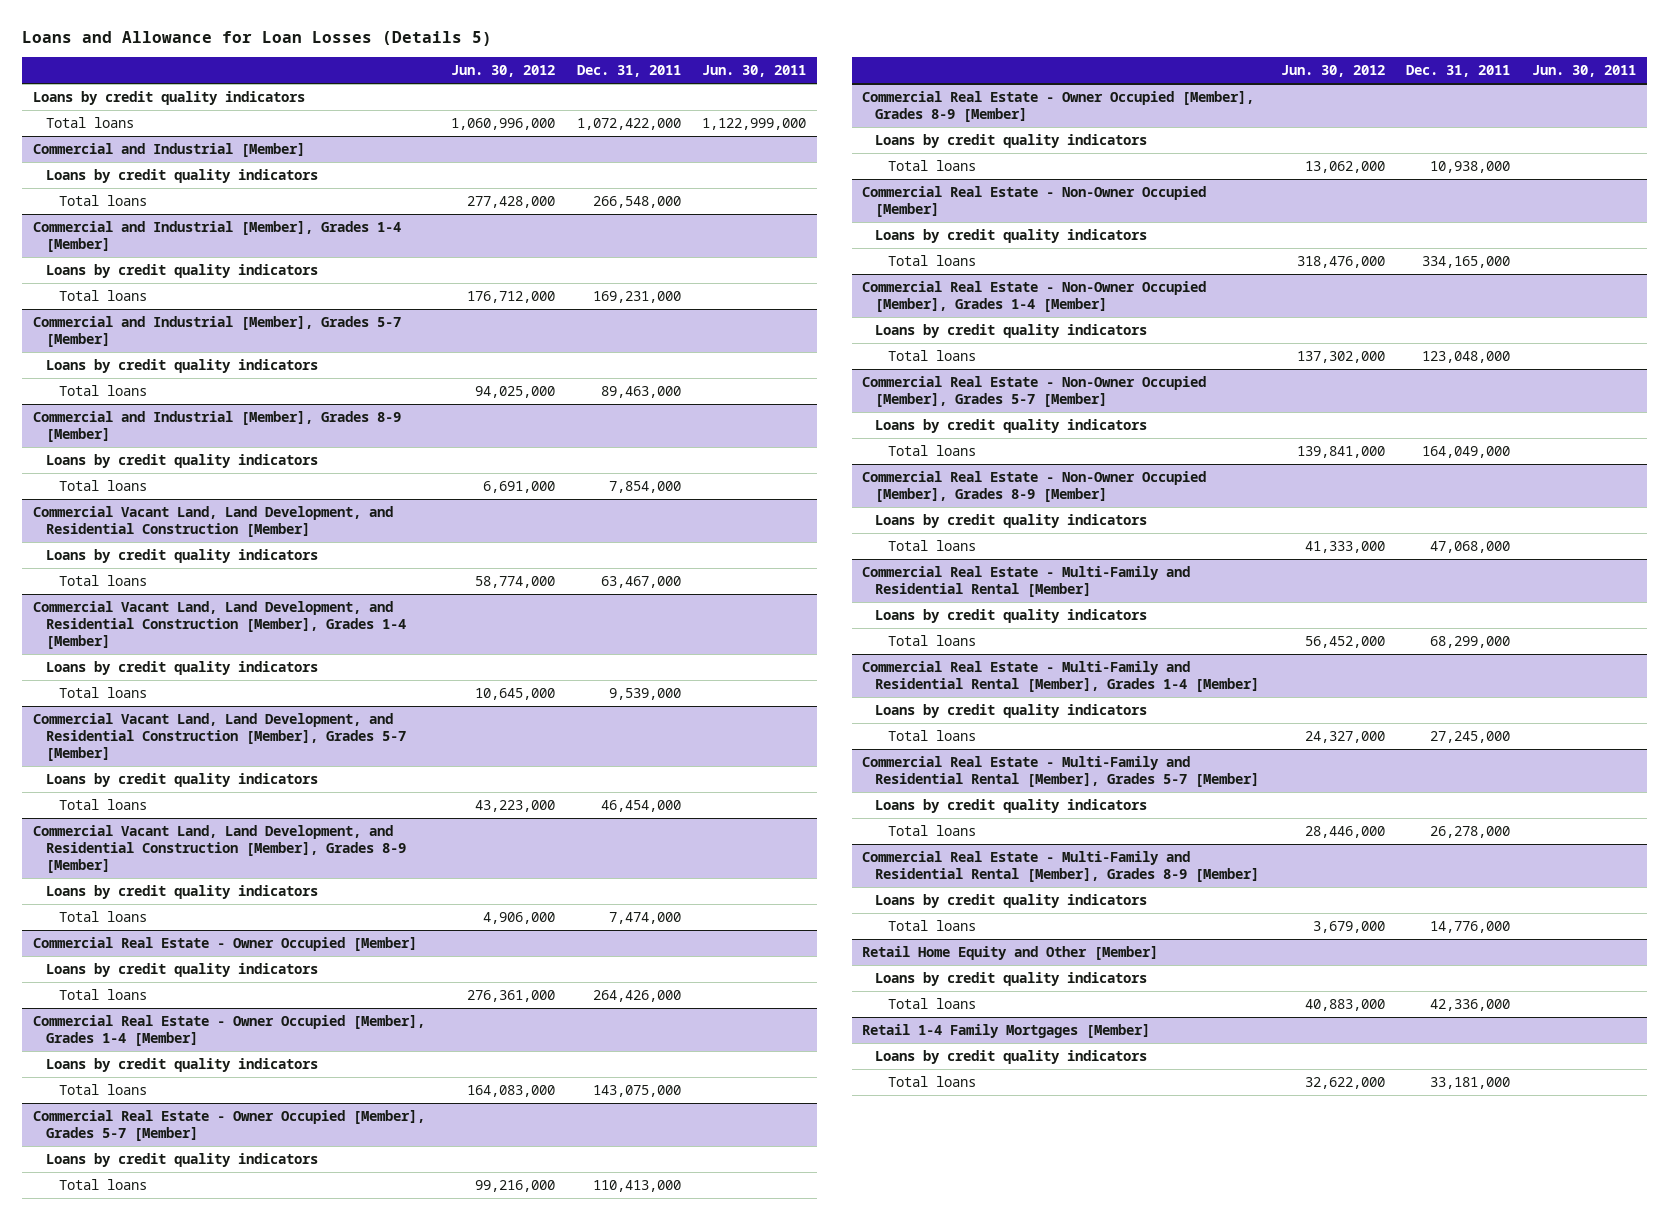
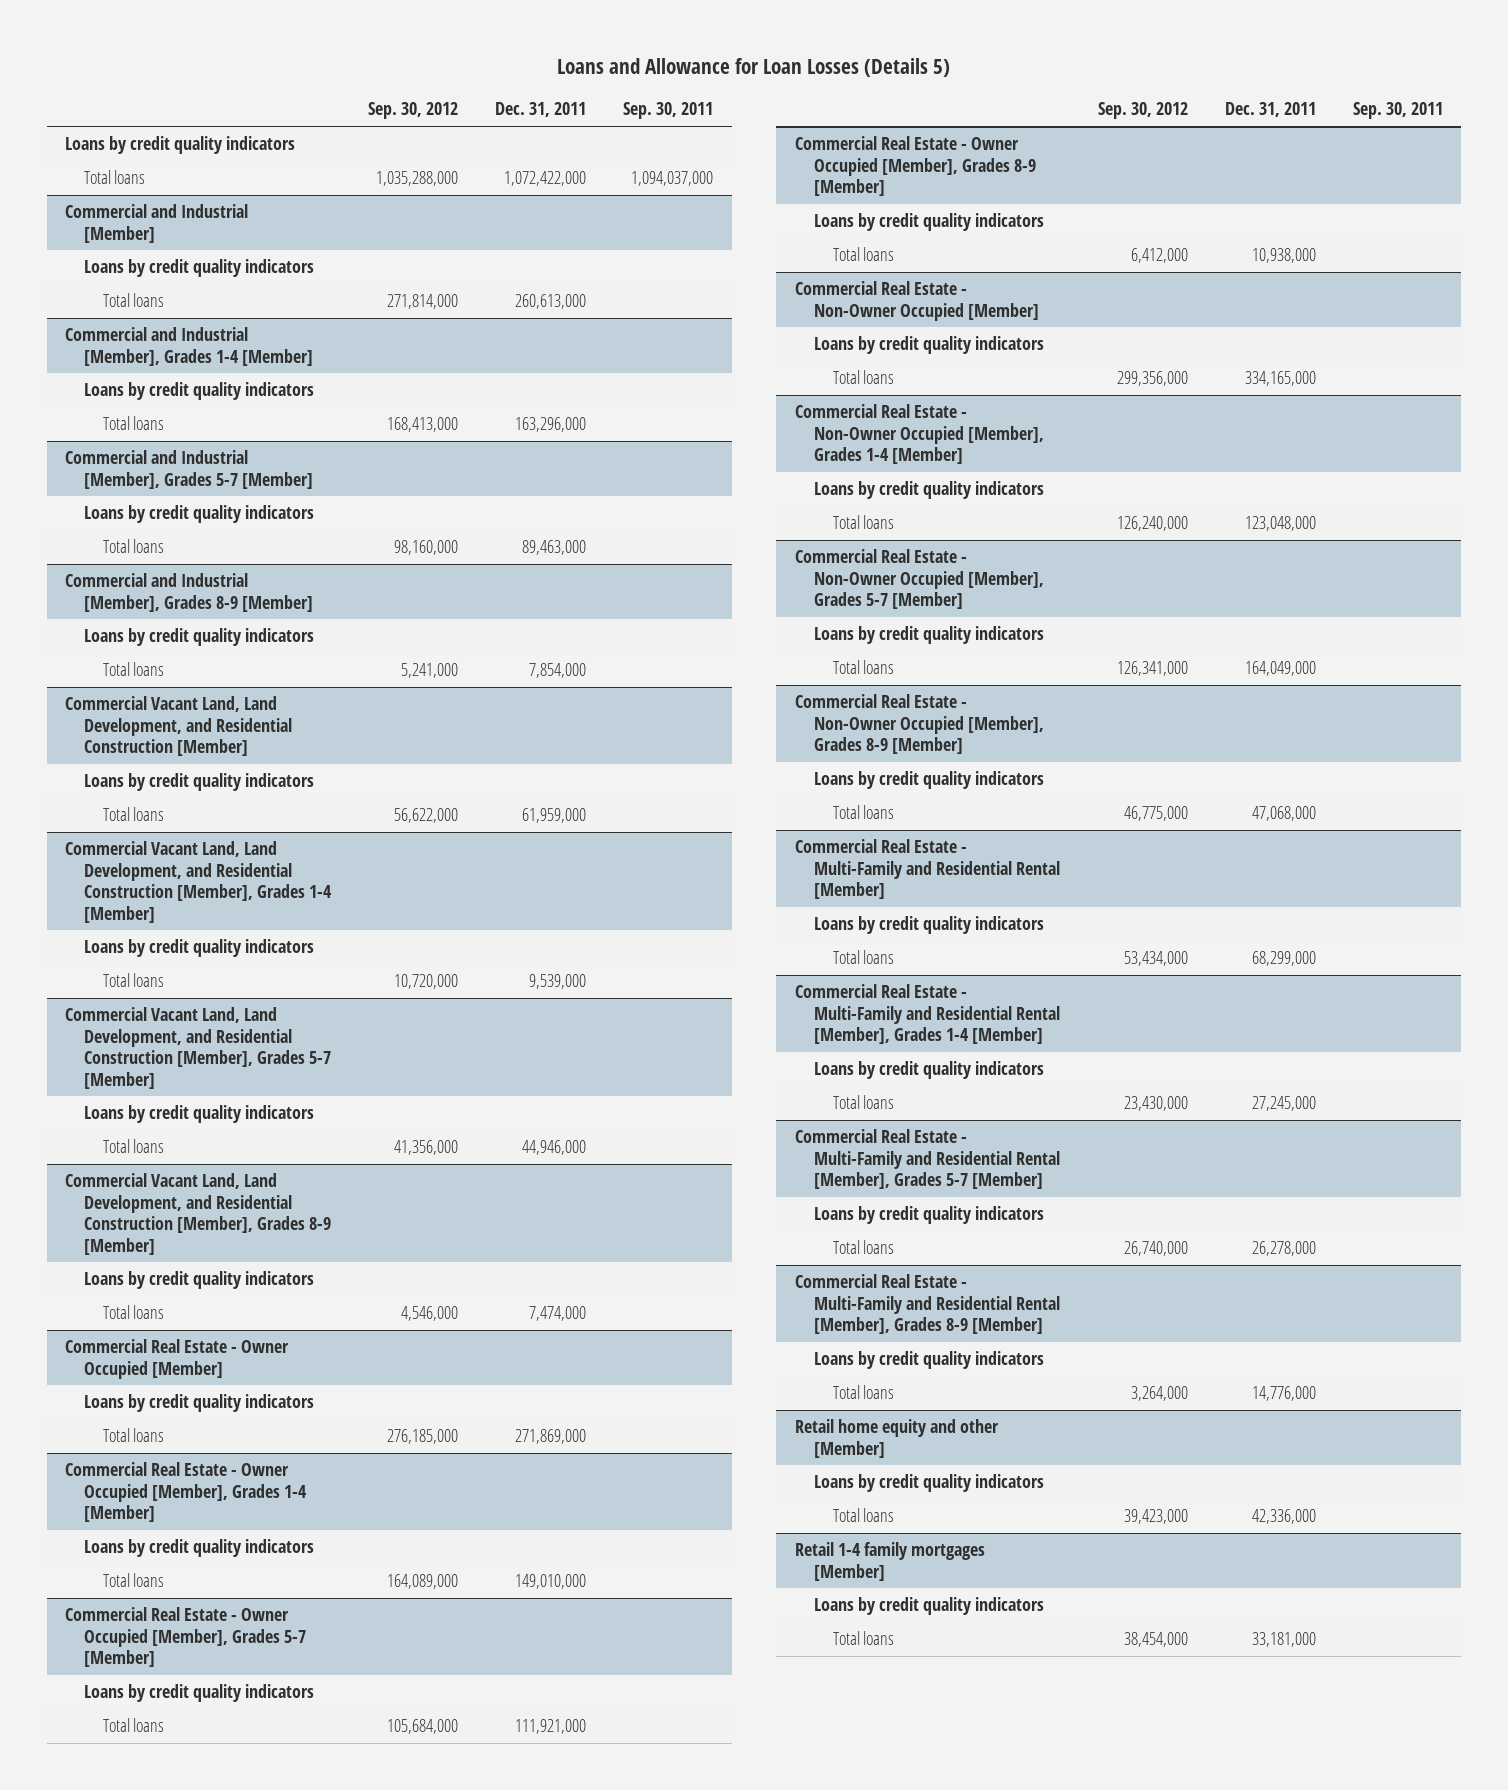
[451,65,556,78] Jun. 30, 2012 -> none
[702,65,807,78] Jun. 30, 2011 -> none
none -> [368,102,459,120] Sep. 30, 2012
none -> [623,102,714,120] Sep. 30, 2011
[592,195,681,208] 266,548,000 -> [515,294,587,310] 260,613,000
[592,290,681,303] 169,231,000 -> [515,417,587,433] 163,296,000
[600,575,681,588] 63,467,000 -> [522,808,587,824] 61,959,000
[600,799,681,812] 46,454,000 -> [522,1140,587,1156] 44,946,000
[592,989,681,1002] 264,426,000 -> [515,1429,587,1445] 271,869,000
[592,1084,681,1097] 143,075,000 -> [515,1574,587,1590] 149,010,000
[592,1179,681,1192] 110,413,000 -> [515,1719,587,1735] 111,921,000
[862,945,1159,960] Retail Home Equity and Other [Member] -> [794,1419,999,1458] Retail home equity and other [Member]
[862,1023,1151,1038] Retail 1-4 Family Mortgages [Member] -> [794,1542,985,1581] Retail 1-4 family mortgages [Member]

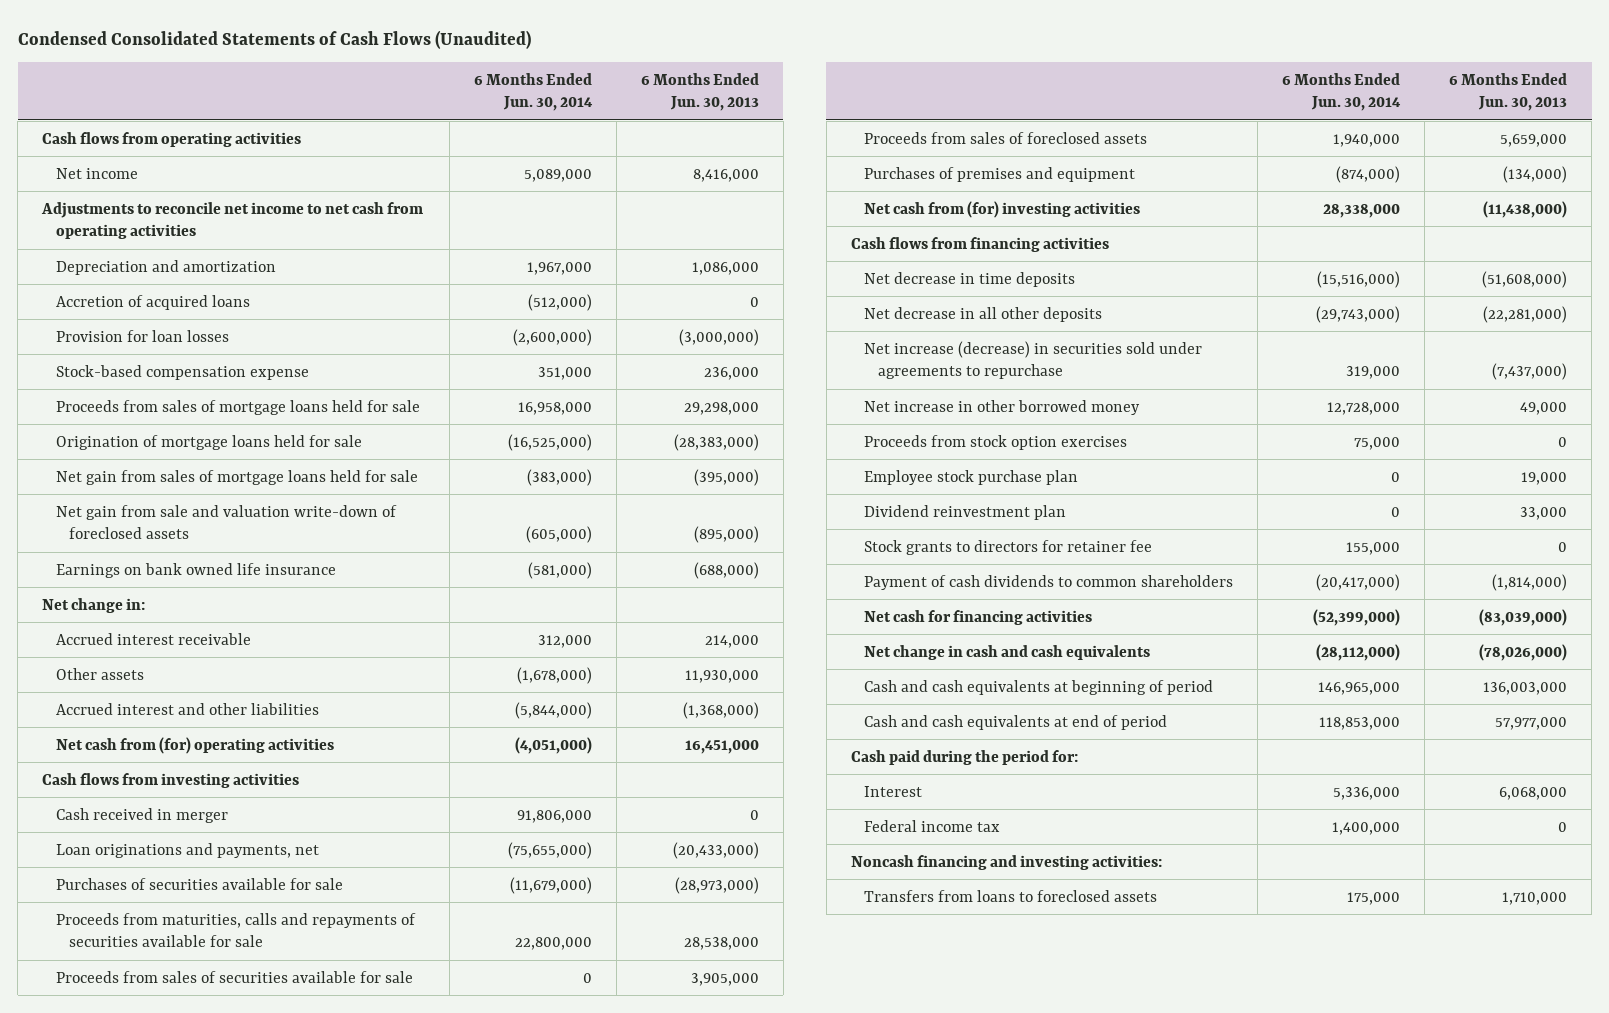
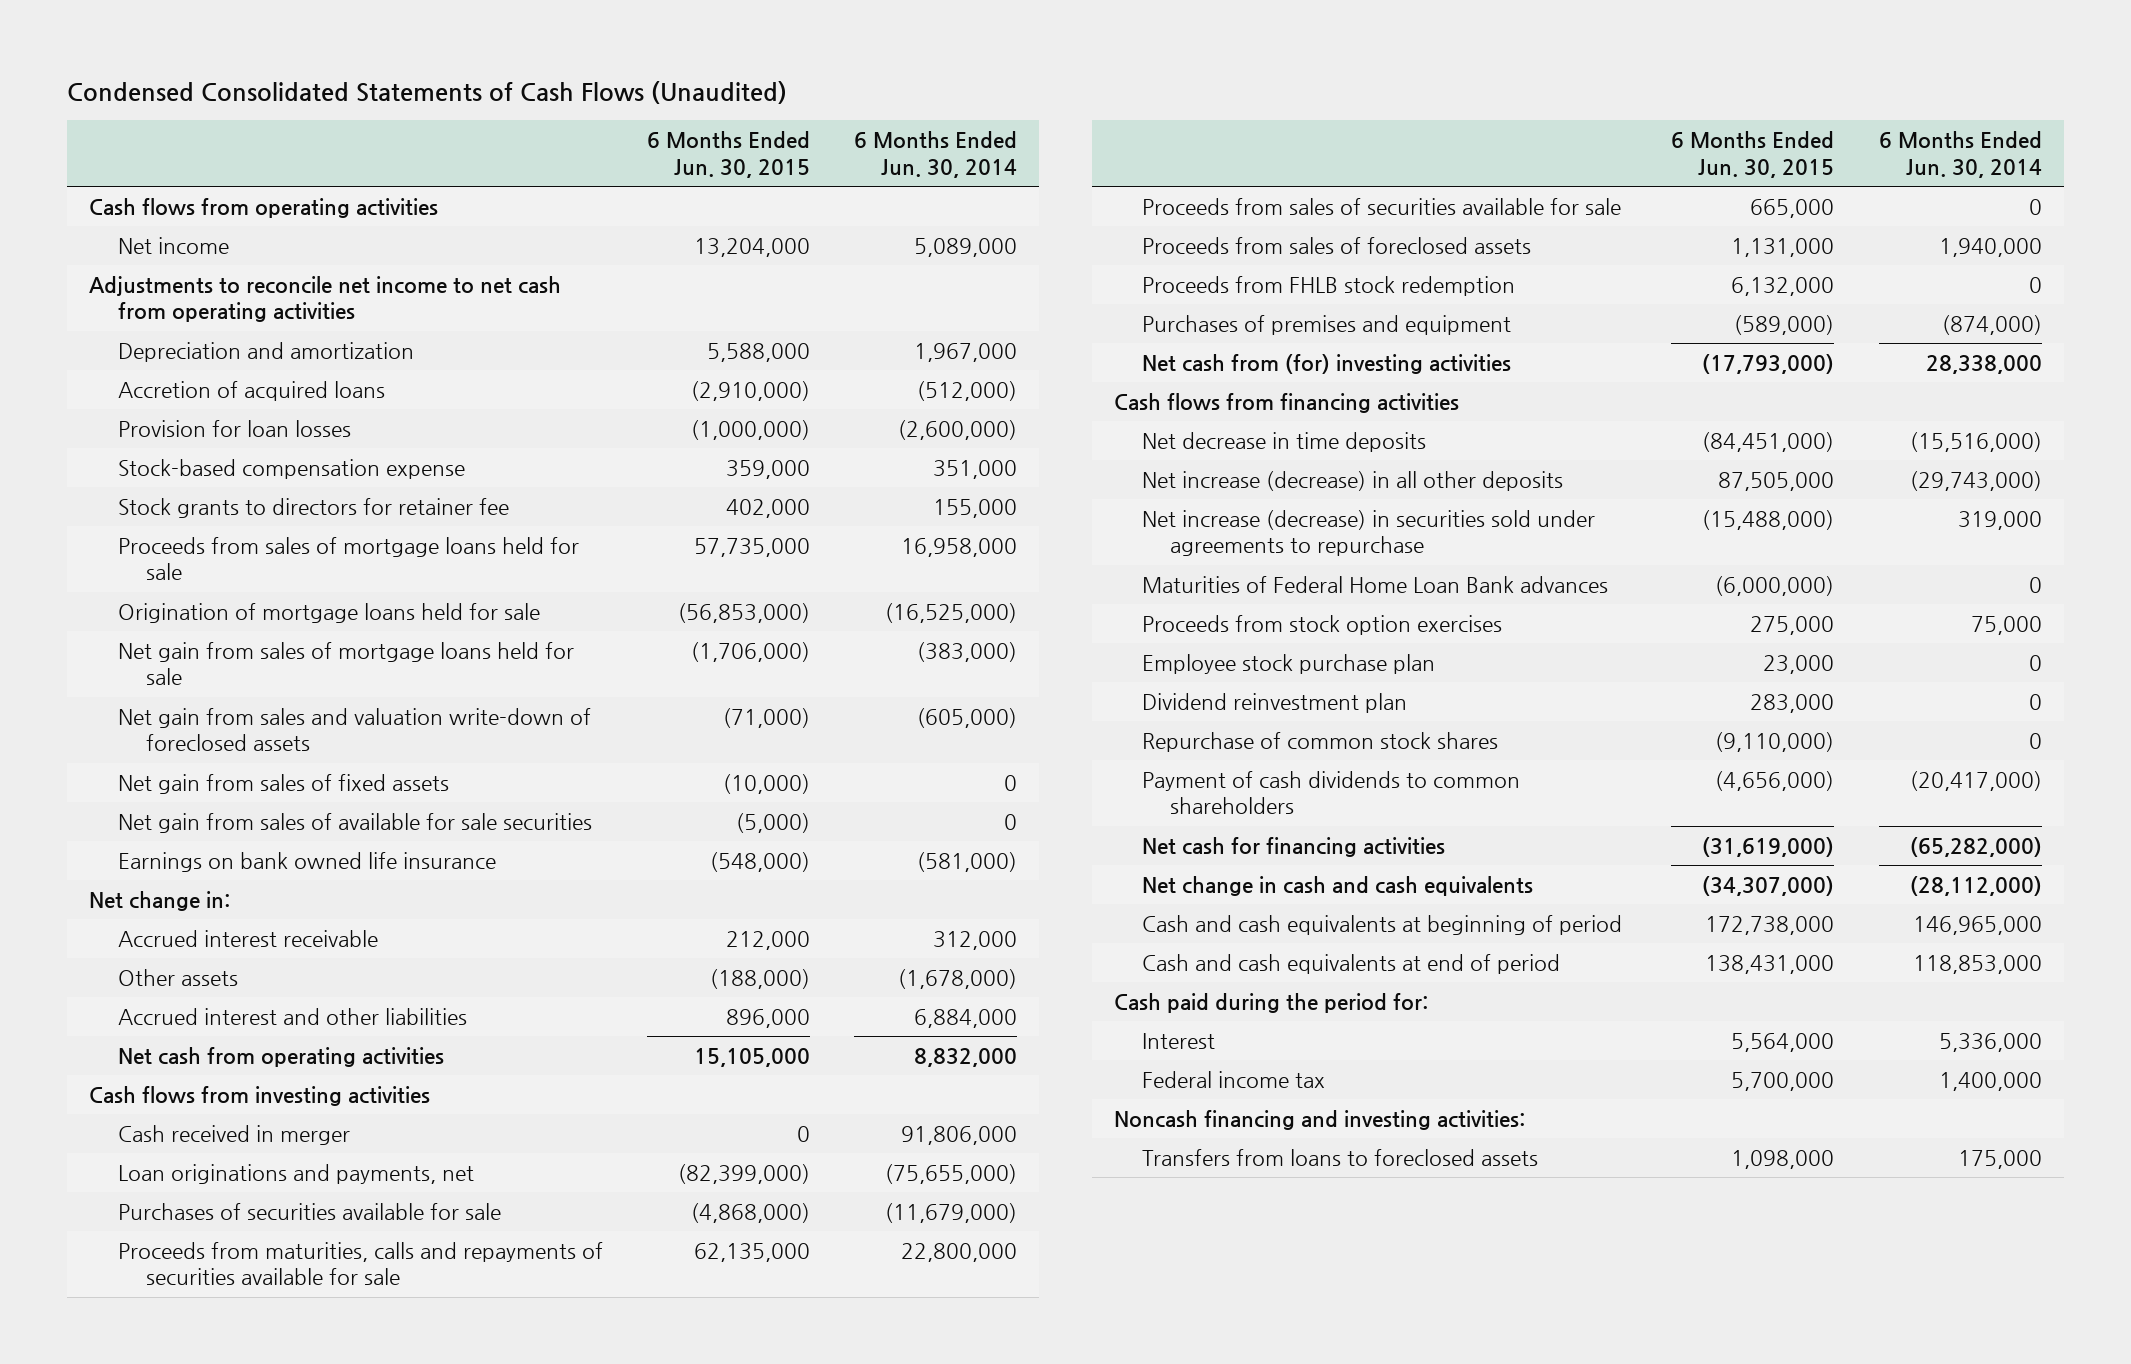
[640,72,759,111] 6 Months Ended Jun. 30, 2013 -> none
none -> [646,131,810,178] 6 Months Ended Jun. 30, 2015
[864,539,1153,555] Stock grants to directors for retainer fee -> [117,497,509,518] Stock grants to directors for retainer fee
[55,504,397,540] Net gain from sale and valuation write-down of foreclosed assets -> [117,707,591,752] Net gain from sales and valuation write-down of foreclosed assets
none -> [117,773,449,794] Net gain from sales of fixed assets
none -> [117,812,592,833] Net gain from sales of available for sale securities
[514,701,592,719] (5,844,000) -> [914,1008,1018,1028] 6,884,000
[55,736,334,754] Net cash from (for) operating activities -> [117,1046,444,1067] Net cash from operating activities
[514,736,592,754] (4,051,000) -> [914,1047,1018,1067] 8,832,000
none -> [1141,275,1515,296] Proceeds from FHLB stock redemption
[864,306,1103,322] Net decrease in all other deposits -> [1141,470,1563,491] Net increase (decrease) in all other deposits
[864,399,1141,415] Net increase in other borrowed money -> none
none -> [1141,575,1608,593] Maturities of Federal Home Loan Bank advances
none -> [1141,731,1498,752] Repurchase of common stock shares
[1313,608,1401,626] (52,399,000) -> [1909,836,2042,857] (65,282,000)

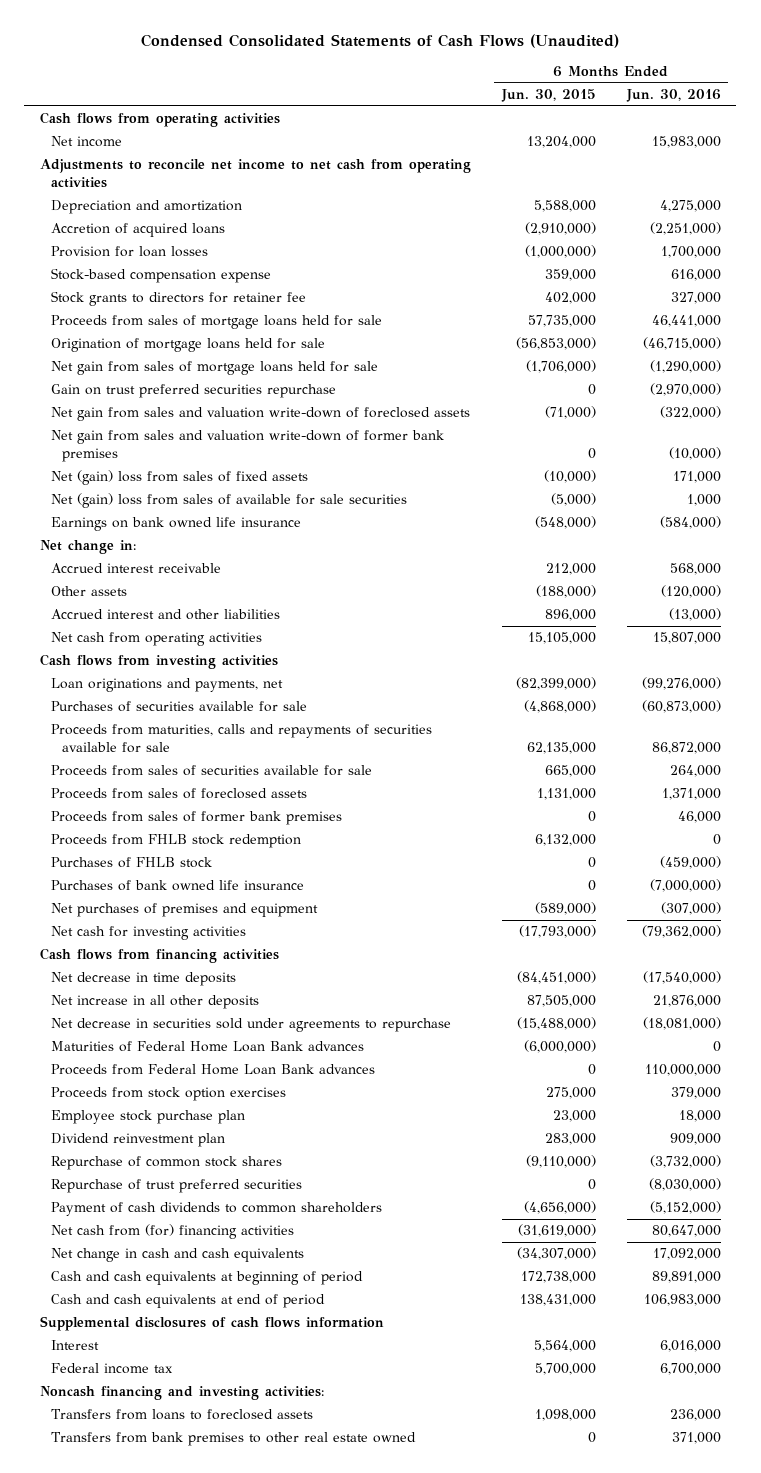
[854,131,1018,178] 6 Months Ended Jun. 30, 2014 -> none
none -> [625,89,721,103] Jun. 30, 2016
none -> [51,384,337,399] Gain on trust preferred securities repurchase
none -> [51,430,445,462] Net gain from sales and valuation write-down of former bank premises
[117,773,449,794] Net gain from sales of fixed assets -> [51,470,309,486] Net (gain) loss from sales of fixed assets
[117,812,592,833] Net gain from sales of available for sale securities -> [51,493,408,509] Net (gain) loss from sales of available for sale securities
[117,1124,350,1145] Cash received in merger -> none
none -> [51,811,343,826] Proceeds from sales of former bank premises
none -> [51,857,213,869] Purchases of FHLB stock
none -> [51,880,305,892] Purchases of bank owned life insurance
[1141,314,1511,335] Purchases of premises and equipment -> [51,903,319,918] Net purchases of premises and equipment
[1141,353,1511,374] Net cash from (for) investing activities -> [51,926,247,941] Net cash for investing activities
[1141,470,1563,491] Net increase (decrease) in all other deposits -> [51,995,260,1010] Net increase in all other deposits
[1141,509,1595,557] Net increase (decrease) in securities sold under agreements to repurchase -> [51,1018,452,1033] Net decrease in securities sold under agreements to repurchase
none -> [51,1064,376,1076] Proceeds from Federal Home Loan Bank advances
none -> [51,1179,303,1194] Repurchase of trust preferred securities
[1141,836,1445,857] Net cash for financing activities -> [51,1224,295,1240] Net cash from (for) financing activities
[1113,992,1428,1013] Cash paid during the period for: -> none
none -> [39,1316,384,1332] Supplemental disclosures of cash flows information
none -> [51,1432,417,1447] Transfers from bank premises to other real estate owned

